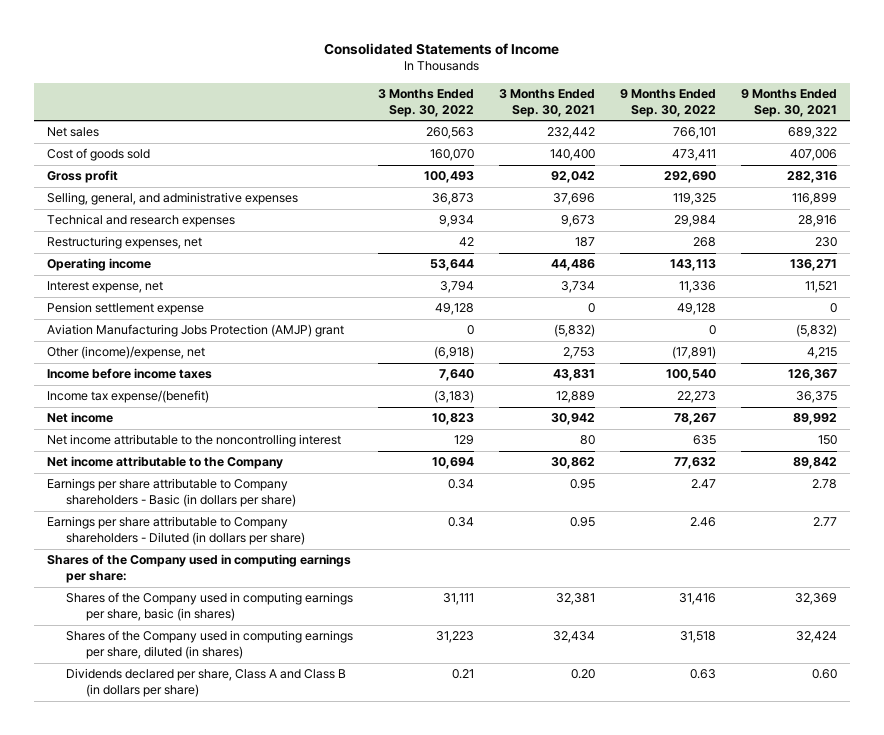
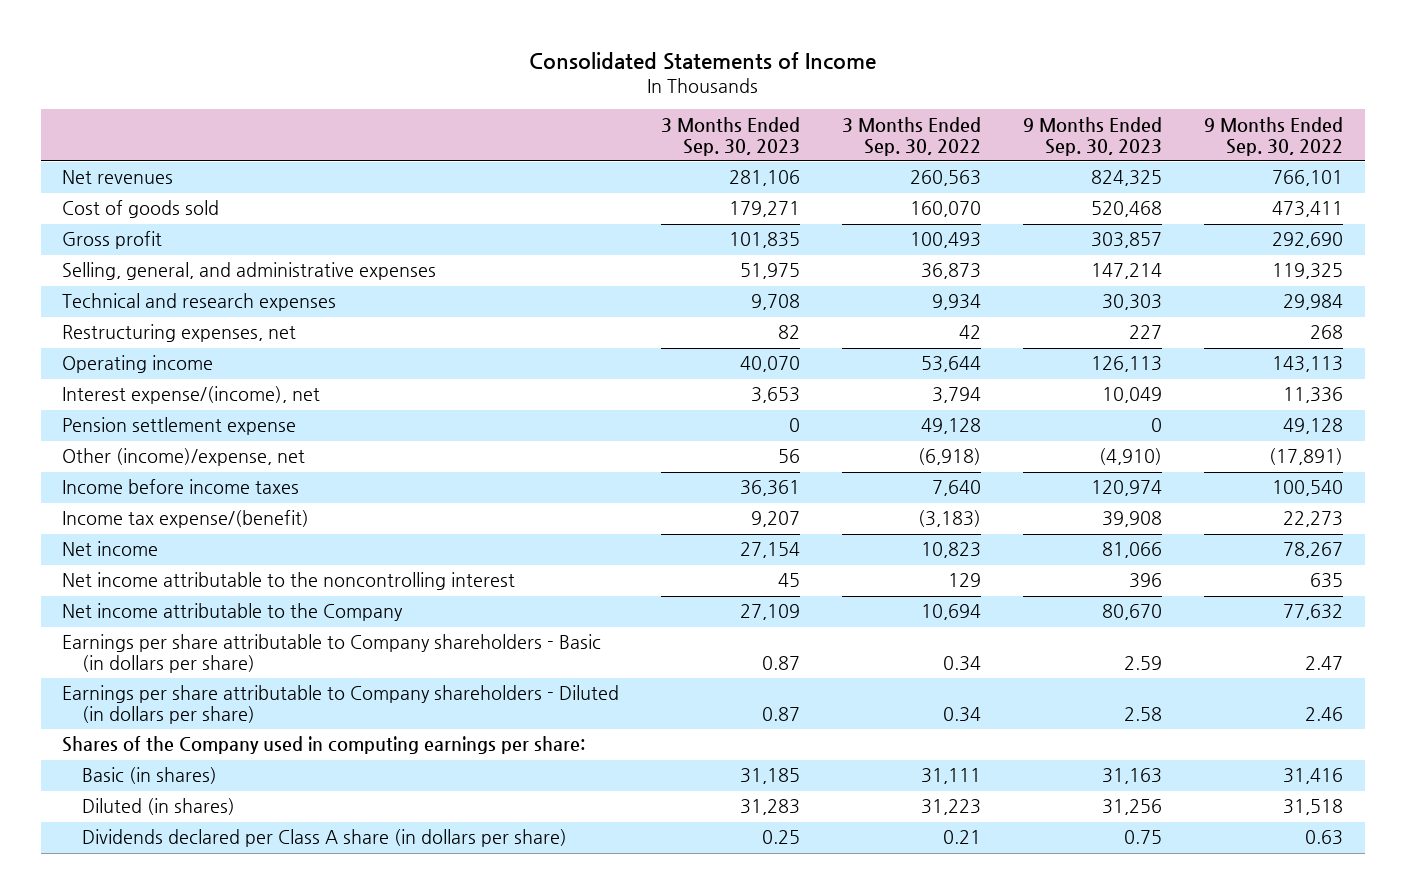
[499,88,596,117] 3 Months Ended Sep. 30, 2021 -> none
[741,88,838,117] 9 Months Ended Sep. 30, 2021 -> none
none -> [660,116,800,156] 3 Months Ended Sep. 30, 2023
none -> [1023,116,1163,156] 9 Months Ended Sep. 30, 2023
[46,127,99,138] Net sales -> [61,170,173,185] Net revenues
[46,281,163,294] Interest expense, net -> [61,386,320,405] Interest expense/(income), net
[46,324,344,338] Aviation Manufacturing Jobs Protection (AMJP) grant -> none
[66,592,354,622] Shares of the Company used in computing earnings per share, basic (in shares) -> [82,767,218,785] Basic (in shares)
[66,630,354,660] Shares of the Company used in computing earnings per share, diluted (in shares) -> [82,798,236,816] Diluted (in shares)
[66,668,347,698] Dividends declared per share, Class A and Class B (in dollars per share) -> [82,829,568,848] Dividends declared per Class A share (in dollars per share)

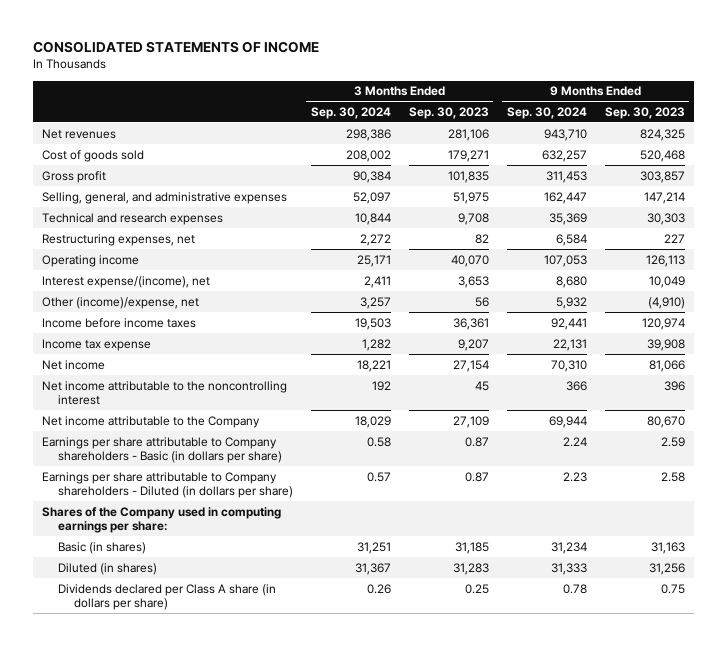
[528,51,876,70] Consolidated Statements of Income -> [33,40,320,53] CONSOLIDATED STATEMENTS OF INCOME
[842,116,982,156] 3 Months Ended Sep. 30, 2022 -> none
[1204,116,1344,156] 9 Months Ended Sep. 30, 2022 -> none
none -> [310,106,391,119] Sep. 30, 2024
none -> [506,106,587,119] Sep. 30, 2024
[61,417,296,436] Pension settlement expense -> none
[61,510,309,529] Income tax expense/(benefit) -> [42,338,152,351] Income tax expense

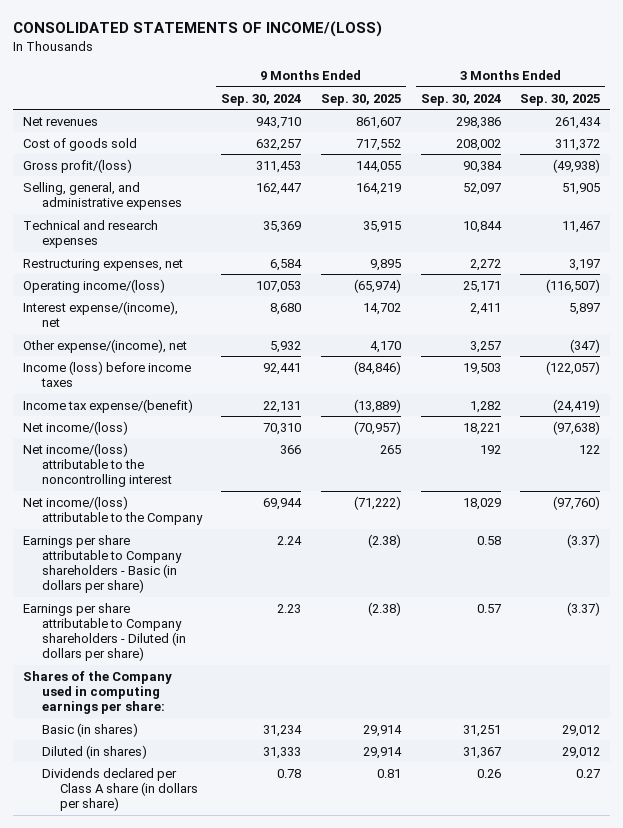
[33,40,320,53] CONSOLIDATED STATEMENTS OF INCOME -> [13,21,383,38] CONSOLIDATED STATEMENTS OF INCOME/(LOSS)
[408,106,489,119] Sep. 30, 2023 -> none
[604,106,685,119] Sep. 30, 2023 -> none
none -> [320,93,401,106] Sep. 30, 2025
none -> [520,93,601,106] Sep. 30, 2025
[42,170,107,183] Gross profit -> [22,158,132,173] Gross profit/(loss)
[42,254,140,267] Operating income -> [22,278,165,293] Operating income/(loss)
[42,296,200,309] Other (income)/expense, net -> [22,338,187,353] Other expense/(income), net
[42,317,197,328] Income before income taxes -> [22,360,191,388] Income (loss) before income taxes
[42,338,152,351] Income tax expense -> [22,398,193,413] Income tax expense/(benefit)
[42,359,106,370] Net income -> [22,420,128,435] Net income/(loss)
[42,380,288,406] Net income attributable to the noncontrolling interest -> [22,442,172,488] Net income/(loss) attributable to the noncontrolling interest
[42,415,261,428] Net income attributable to the Company -> [22,495,203,526] Net income/(loss) attributable to the Company

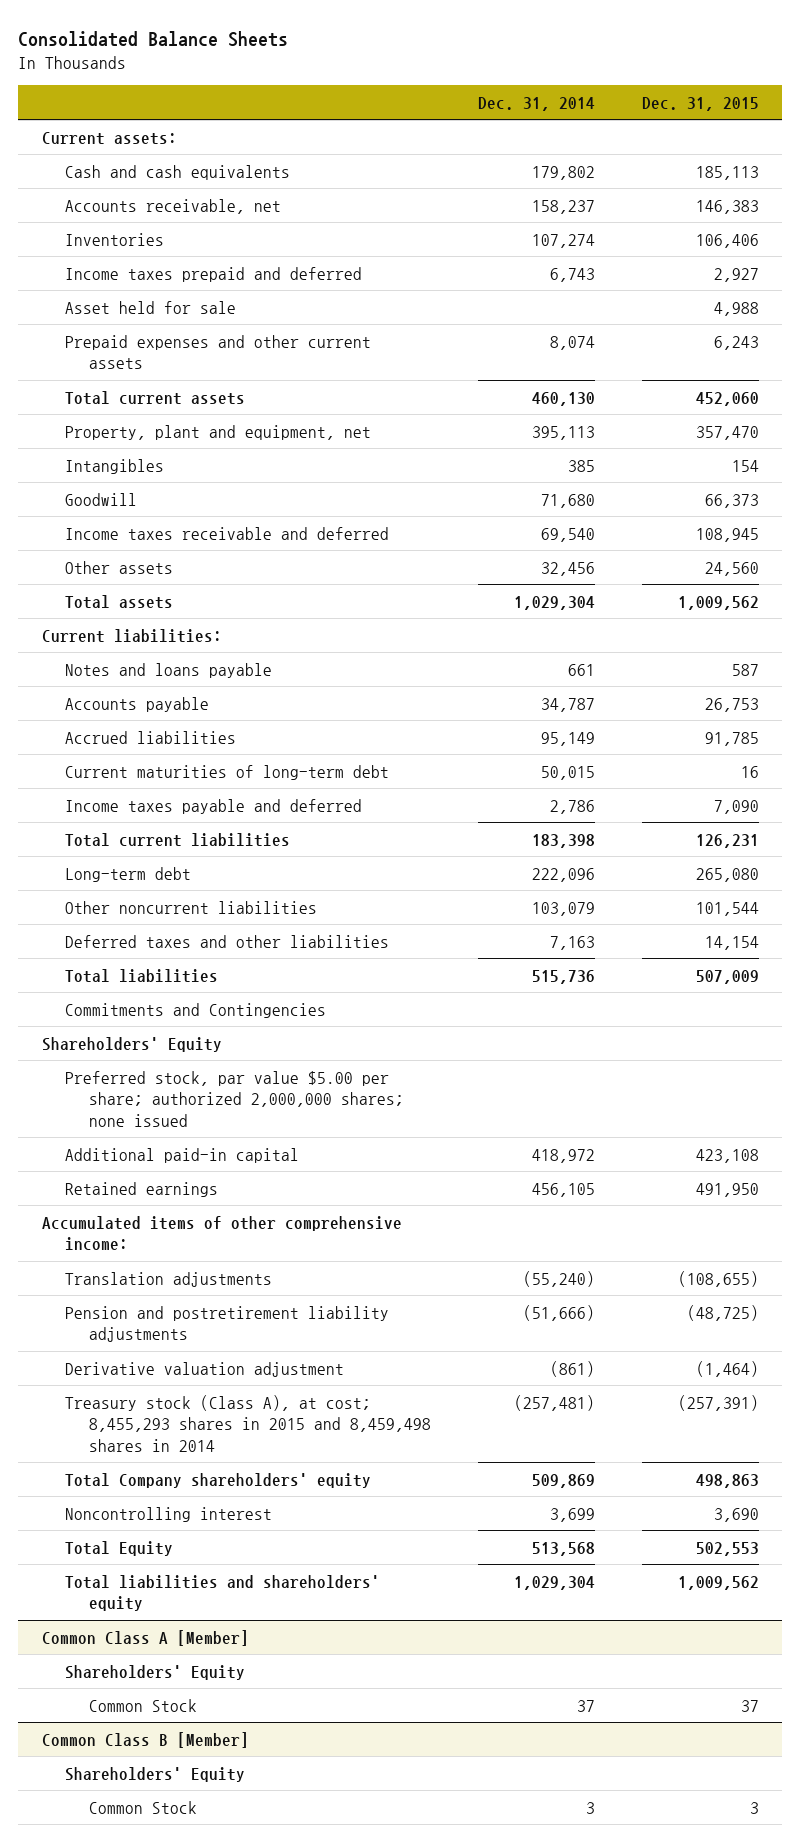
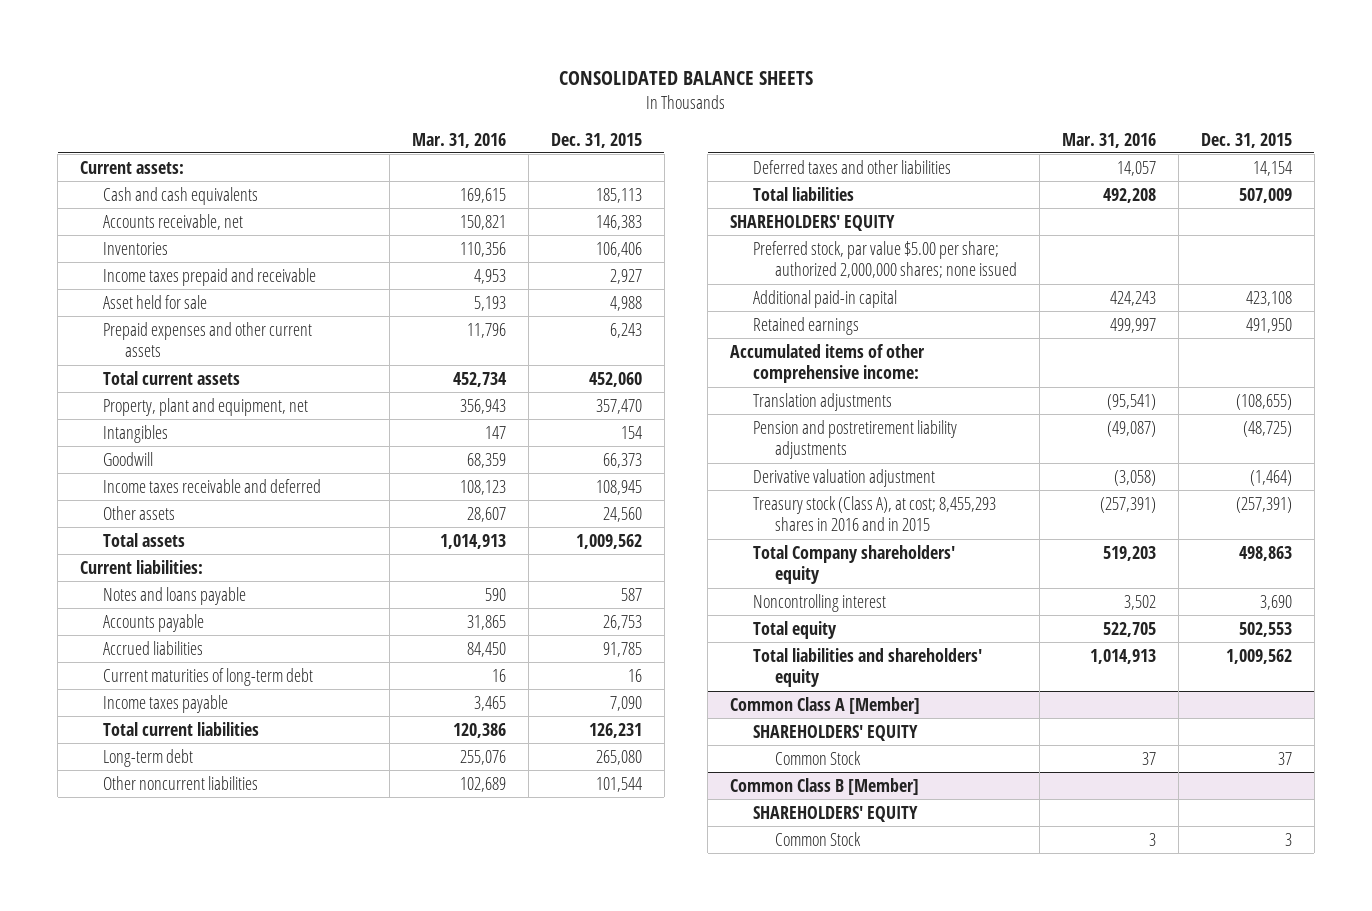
[18,30,289,47] Consolidated Balance Sheets -> [558,71,813,86] CONSOLIDATED BALANCE SHEETS
[478,96,596,111] Dec. 31, 2014 -> none
none -> [412,132,507,148] Mar. 31, 2016
[65,266,363,282] Income taxes prepaid and deferred -> [102,267,316,286] Income taxes prepaid and receivable
[65,798,363,814] Income taxes payable and deferred -> [102,694,228,713] Income taxes payable
[65,1002,327,1018] Commitments and Contingencies -> none
[41,1036,222,1052] Shareholders' Equity -> [730,214,896,231] SHAREHOLDERS' EQUITY
[65,1394,432,1452] Treasury stock (Class A), at cost; 8,455,293 shares in 2015 and 8,459,498 shares in 2014 -> [752,495,996,532] Treasury stock (Class A), at cost; 8,455,293 shares in 2016 and in 2015
[65,1540,174,1556] Total Equity -> [752,620,837,639] Total equity
[65,1664,246,1680] Shareholders' Equity -> [752,724,918,741] SHAREHOLDERS' EQUITY
[65,1766,246,1782] Shareholders' Equity -> [752,805,918,822] SHAREHOLDERS' EQUITY

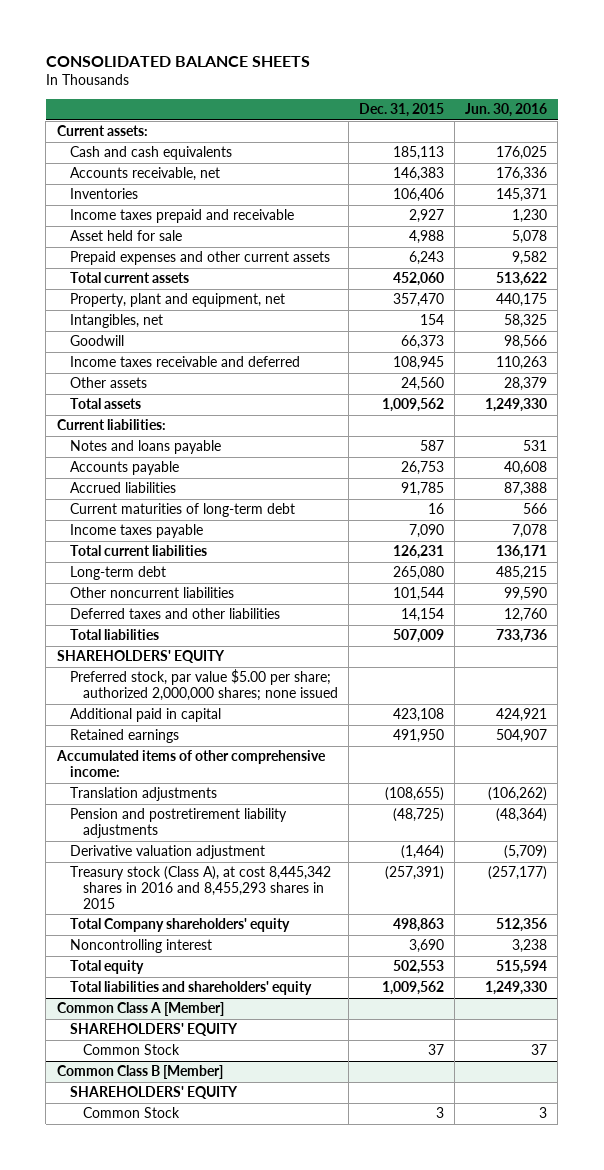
[412,132,507,148] Mar. 31, 2016 -> none
none -> [465,103,548,118] Jun. 30, 2016
[102,424,168,443] Intangibles -> [69,314,163,329] Intangibles, net
[752,289,897,308] Additional paid-in capital -> [69,708,221,723] Additional paid in capital
[752,495,996,532] Treasury stock (Class A), at cost; 8,455,293 shares in 2016 and in 2015 -> [69,866,331,909] Treasury stock (Class A), at cost 8,445,342 shares in 2016 and 8,455,293 shares in 2015

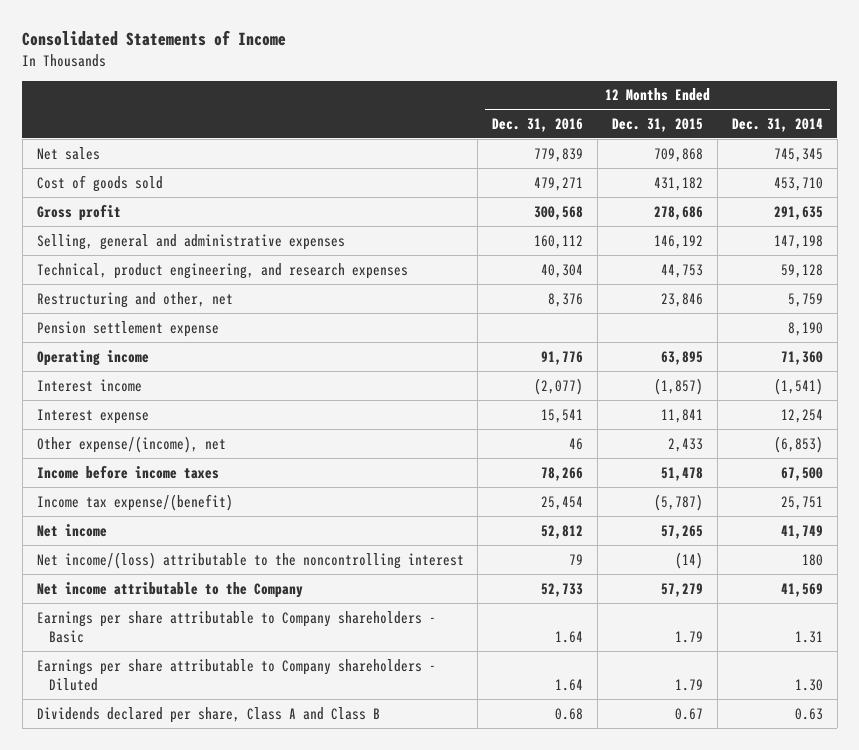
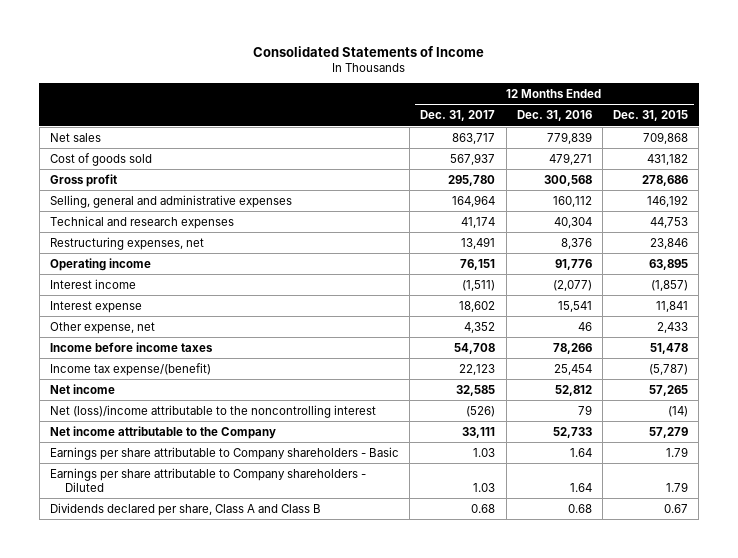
[731,117,823,132] Dec. 31, 2014 -> none
none -> [420,110,496,122] Dec. 31, 2017
[36,320,219,337] Pension settlement expense -> none
[36,262,408,279] Technical, product engineering, and research expenses -> [49,215,234,229] Technical and research expenses
[36,291,233,308] Restructuring and other, net -> [49,236,204,250] Restructuring expenses, net
[36,435,226,453] Other expense/(income), net -> [49,321,155,334] Other expense, net
[36,551,464,569] Net income/(loss) attributable to the noncontrolling interest -> [49,404,376,418] Net (loss)/income attributable to the noncontrolling interest

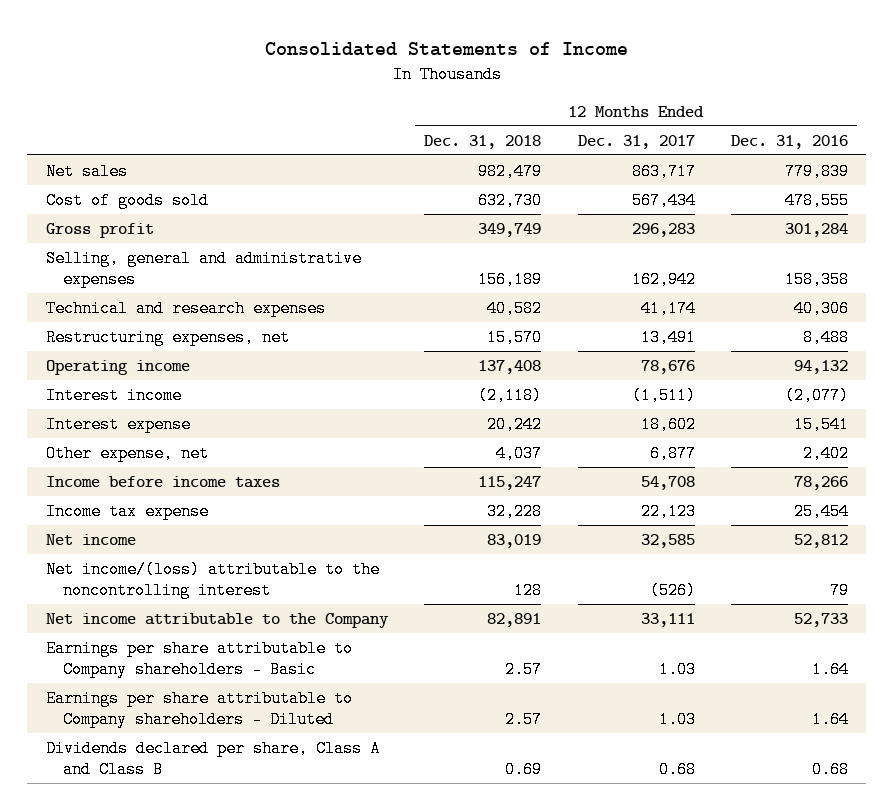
[613,110,689,122] Dec. 31, 2015 -> none
none -> [424,134,542,149] Dec. 31, 2018
[450,152,496,165] 567,937 -> [631,191,696,209] 567,434
[548,152,592,165] 479,271 -> [785,191,850,209] 478,555
[448,174,496,186] 295,780 -> [631,222,695,237] 296,283
[543,174,592,186] 300,568 -> [785,222,849,237] 301,284
[452,194,496,207] 164,964 -> [631,271,696,289] 162,942
[552,195,592,207] 160,112 -> [785,271,850,289] 158,358
[553,216,592,228] 40,304 -> [794,299,850,317] 40,306
[560,237,592,249] 8,376 -> [803,328,850,346] 8,488
[460,258,496,270] 76,151 -> [640,359,695,374] 78,676
[554,258,592,270] 91,776 -> [794,359,849,374] 94,132
[464,321,496,333] 4,352 -> [649,444,696,462] 6,877
[577,321,592,331] 46 -> [803,444,850,462] 2,402
[49,362,211,376] Income tax expense/(benefit) -> [45,502,209,520] Income tax expense
[49,404,376,418] Net (loss)/income attributable to the noncontrolling interest -> [45,560,380,600] Net income/(loss) attributable to the noncontrolling interest

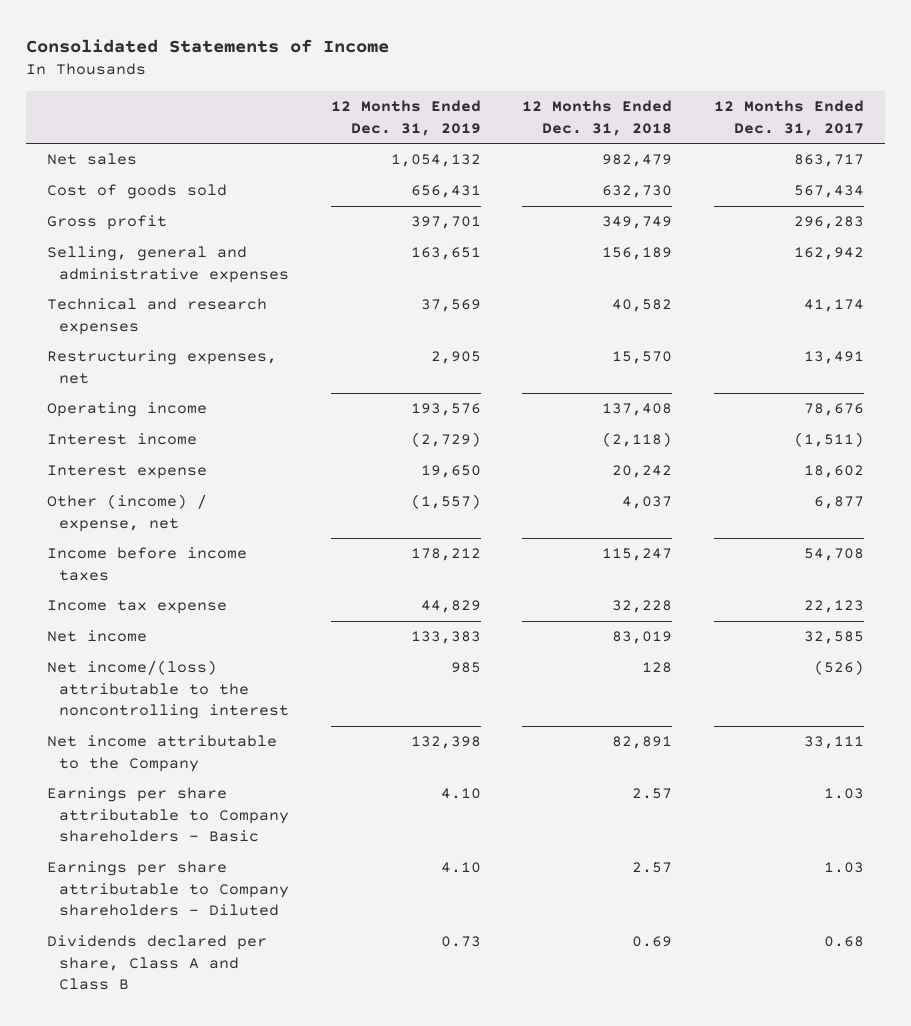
[731,134,849,149] Dec. 31, 2016 -> none
none -> [330,100,481,136] 12 Months Ended Dec. 31, 2019
[45,444,209,462] Other expense, net -> [46,494,207,532] Other (income) / expense, net

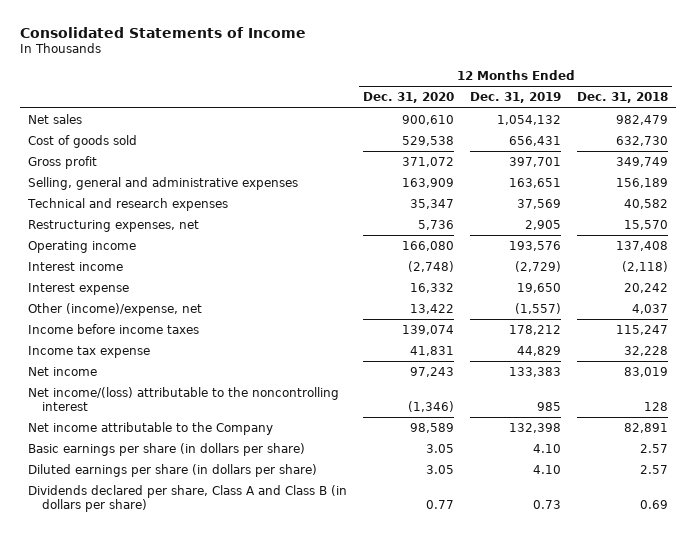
[713,100,864,136] 12 Months Ended Dec. 31, 2017 -> none
none -> [362,92,454,104] Dec. 31, 2020
[46,494,207,532] Other (income) / expense, net -> [27,302,202,316] Other (income)/expense, net
[46,787,289,843] Earnings per share attributable to Company shareholders - Basic -> [27,442,305,456] Basic earnings per share (in dollars per share)
[46,861,289,917] Earnings per share attributable to Company shareholders - Diluted -> [27,463,317,477] Diluted earnings per share (in dollars per share)
[46,935,267,991] Dividends declared per share, Class A and Class B -> [27,484,347,512] Dividends declared per share, Class A and Class B (in dollars per share)

